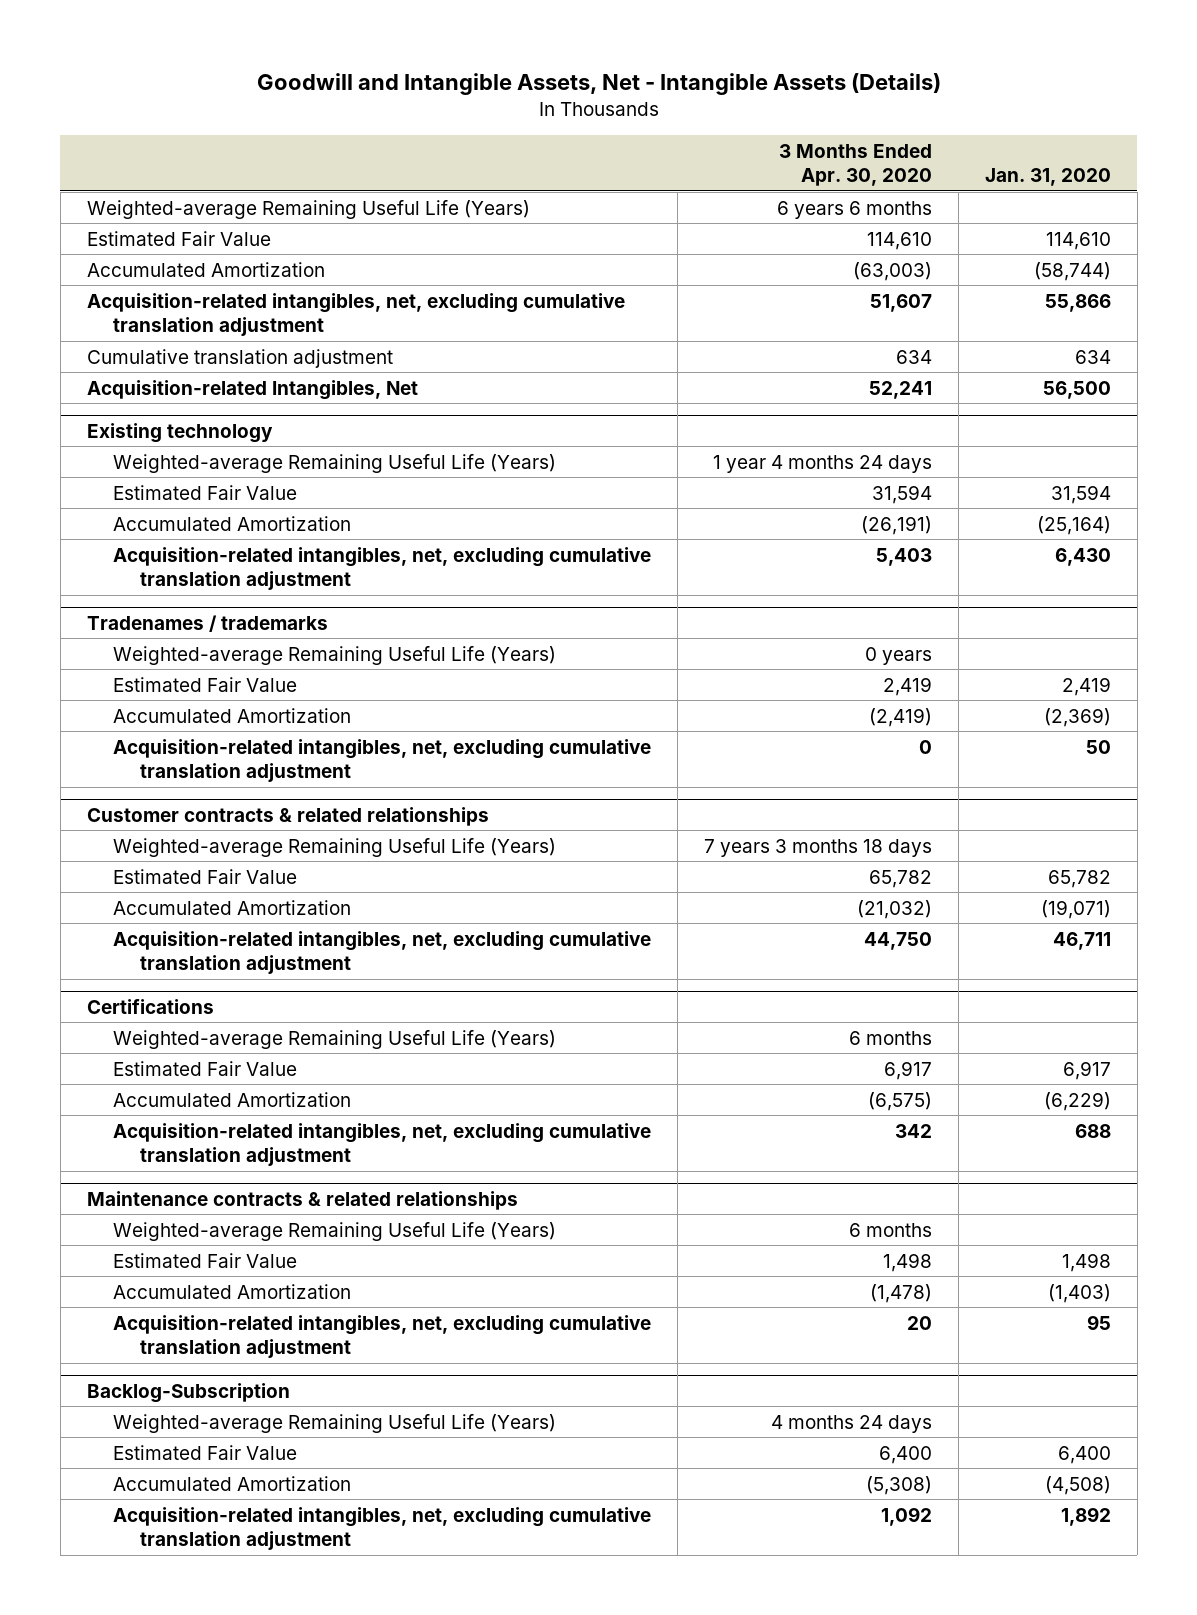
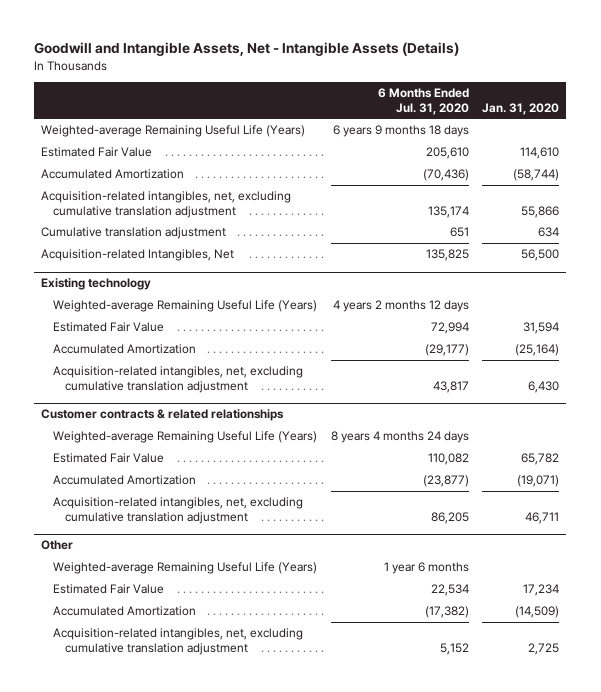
[778,143,932,187] 3 Months Ended Apr. 30, 2020 -> none
none -> [377,88,469,115] 6 Months Ended Jul. 31, 2020
[86,614,328,632] Tradenames / trademarks -> none
[113,645,557,665] Weighted-average Remaining Useful Life (Years) -> none
[113,676,298,692] Estimated Fair Value -> none
[113,707,352,723] Accumulated Amortization -> none
[113,738,652,783] Acquisition-related intangibles, net, excluding cumulative translation adjustment -> none
[86,998,214,1014] Certifications -> none
[113,1029,557,1049] Weighted-average Remaining Useful Life (Years) -> none
[113,1060,298,1076] Estimated Fair Value -> none
[113,1091,352,1107] Accumulated Amortization -> none
[113,1122,652,1167] Acquisition-related intangibles, net, excluding cumulative translation adjustment -> none
[113,1221,557,1241] Weighted-average Remaining Useful Life (Years) -> none
[113,1252,298,1268] Estimated Fair Value -> none
[113,1283,352,1299] Accumulated Amortization -> none
[113,1314,652,1359] Acquisition-related intangibles, net, excluding cumulative translation adjustment -> none
[86,1382,290,1403] Backlog-Subscription -> none
[86,1190,518,1210] Maintenance contracts & related relationships -> [41,540,74,551] Other
[1057,1445,1111,1464] 6,400 -> [523,584,560,597] 17,234
[1044,1475,1111,1495] (4,508) -> [515,606,560,619] (14,509)
[1060,1506,1111,1526] 1,892 -> [528,642,560,655] 2,725

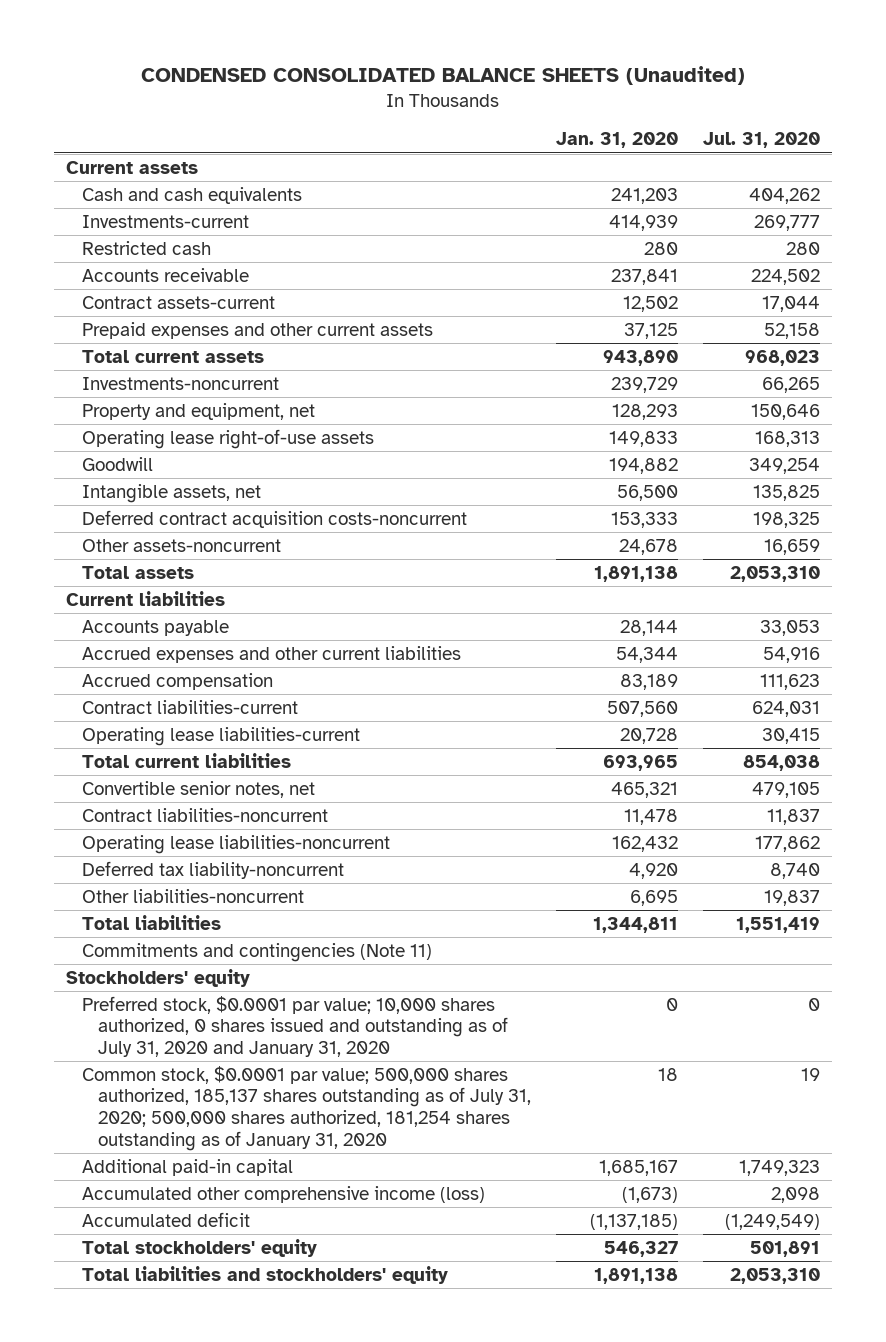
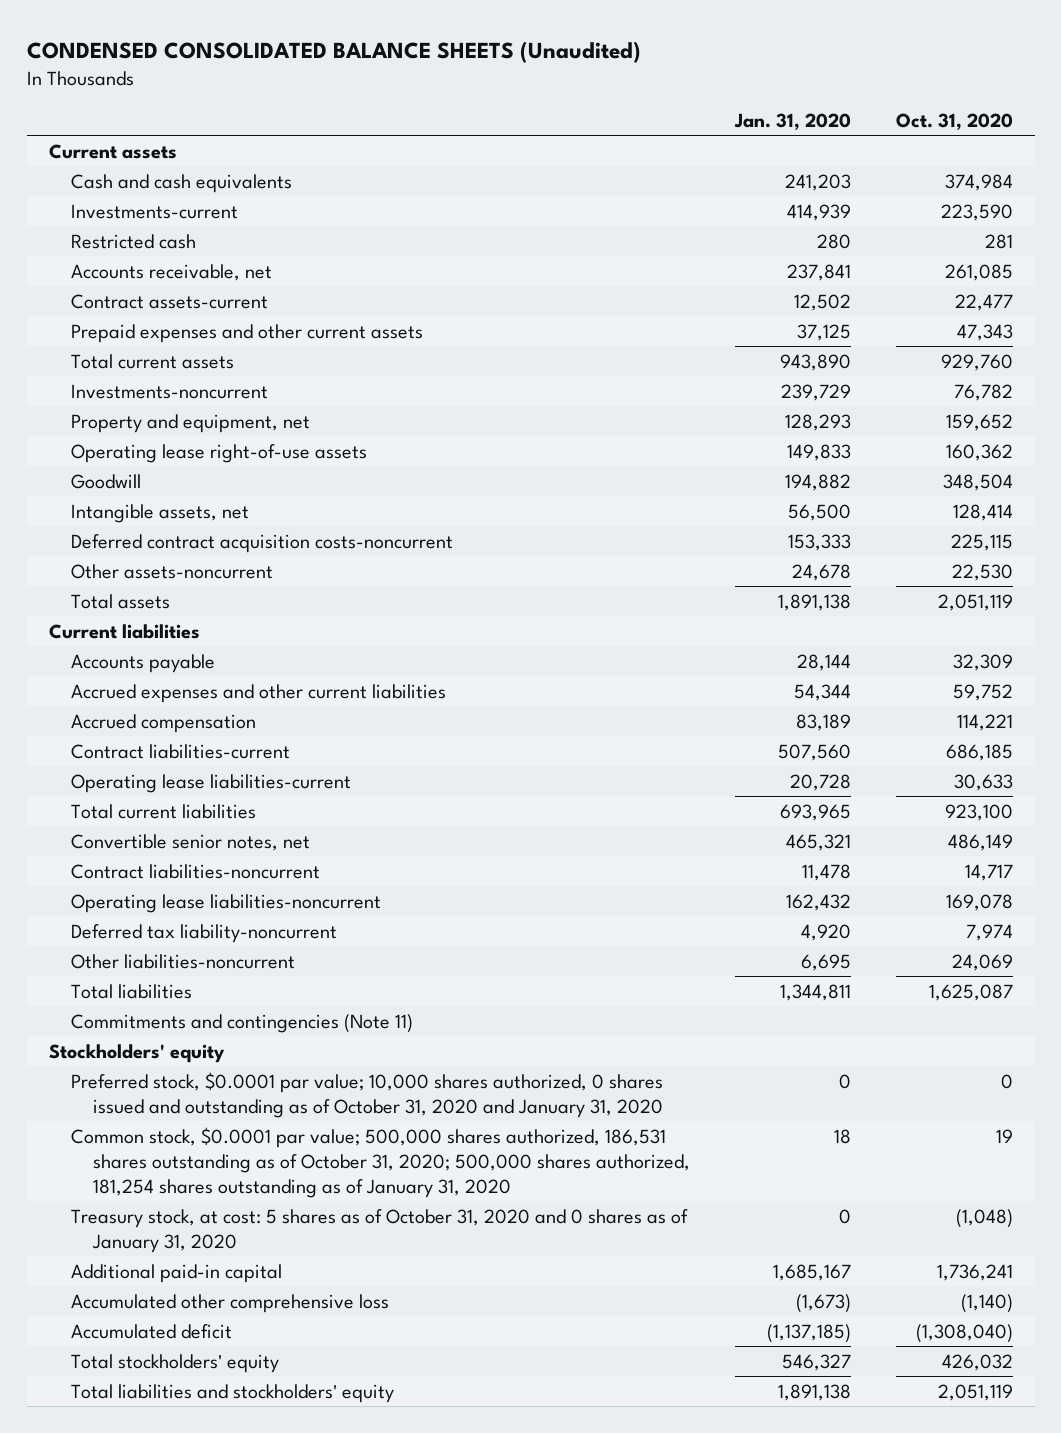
[702,132,820,149] Jul. 31, 2020 -> none
none -> [895,112,1013,130] Oct. 31, 2020
[82,267,250,282] Accounts receivable -> [70,263,272,281] Accounts receivable, net
[82,995,509,1058] Preferred stock, $0.0001 par value; 10,000 shares authorized, 0 shares issued and outstanding as of July 31, 2020 and January 31, 2020 -> [70,1071,663,1118] Preferred stock, $0.0001 par value; 10,000 shares authorized, 0 shares issued and outstanding as of October 31, 2020 and January 31, 2020
[82,1065,532,1151] Common stock, $0.0001 par value; 500,000 shares authorized, 185,137 shares outstanding as of July 31, 2020; 500,000 shares authorized, 181,254 shares outstanding as of January 31, 2020 -> [70,1126,690,1198] Common stock, $0.0001 par value; 500,000 shares authorized, 186,531 shares outstanding as of October 31, 2020; 500,000 shares authorized, 181,254 shares outstanding as of January 31, 2020
none -> [70,1208,688,1253] Treasury stock, at cost: 5 shares as of October 31, 2020 and 0 shares as of January 31, 2020
[82,1185,486,1203] Accumulated other comprehensive income (loss) -> [70,1293,389,1313] Accumulated other comprehensive loss

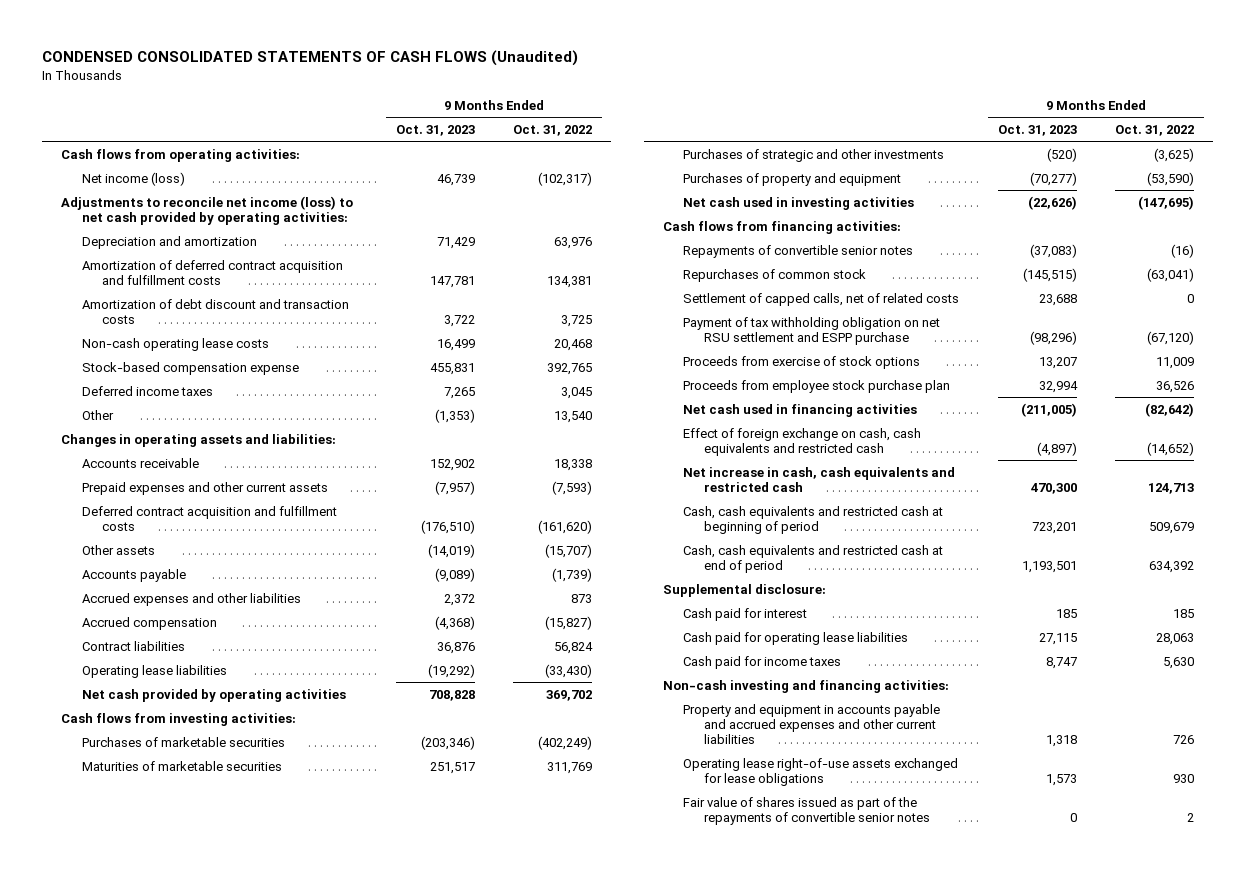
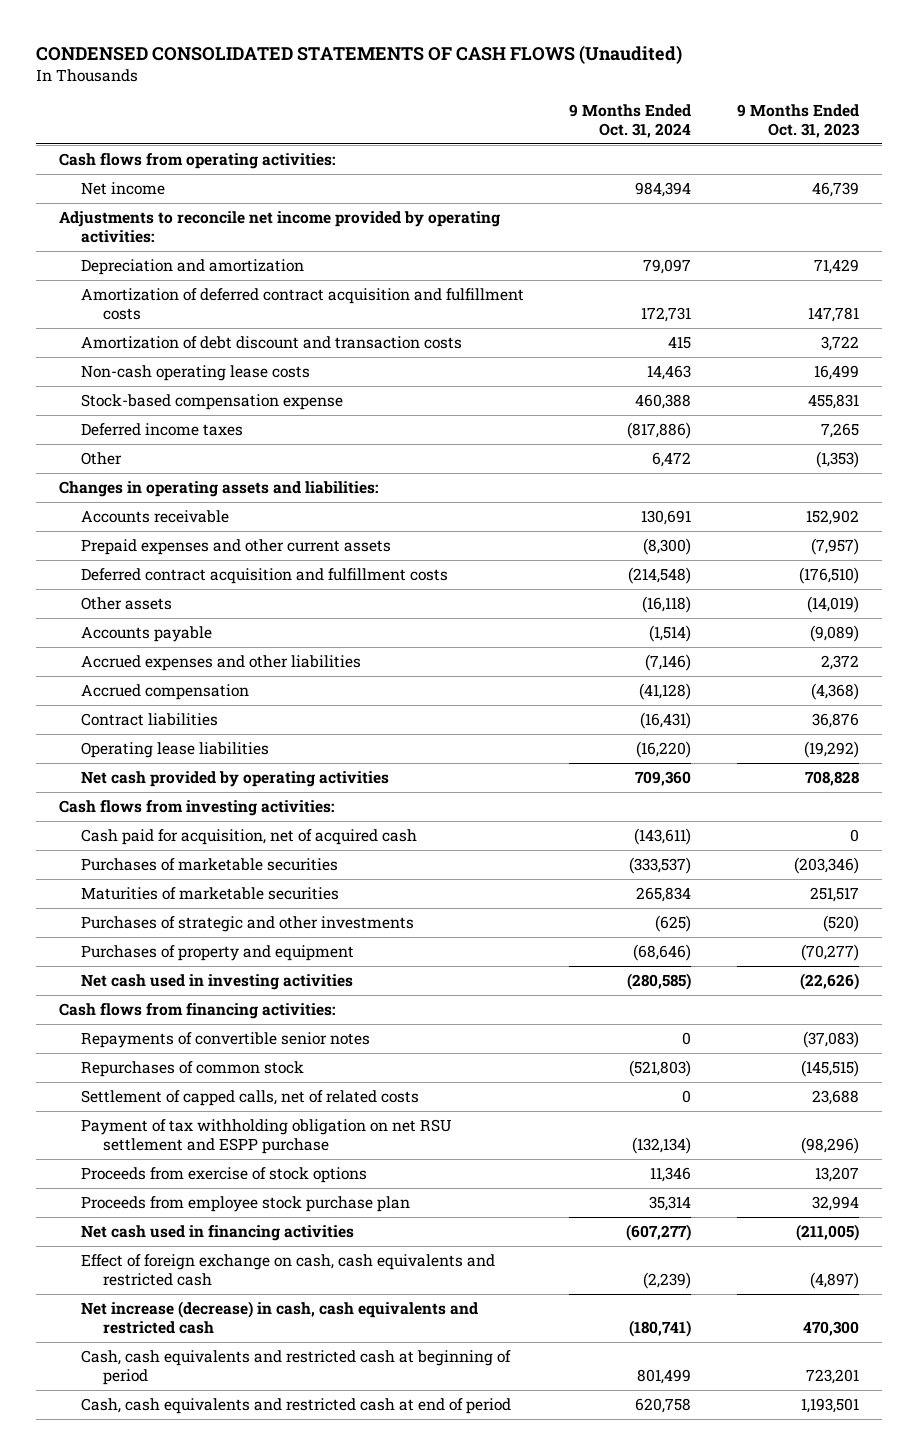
[513,124,593,136] Oct. 31, 2022 -> none
none -> [569,104,692,139] 9 Months Ended Oct. 31, 2024
[81,171,185,186] Net income (loss) -> [80,182,165,196] Net income
[61,195,354,225] Adjustments to reconcile net income (loss) to net cash provided by operating activities: -> [58,211,500,243] Adjustments to reconcile net income provided by operating activities:
none -> [80,829,417,846] Cash paid for acquisition, net of acquired cash
[683,466,956,492] Net increase in cash, cash equivalents and restricted cash -> [80,1301,478,1334] Net increase (decrease) in cash, cash equivalents and restricted cash
[663,583,827,597] Supplemental disclosure: -> none
[683,607,808,621] Cash paid for interest -> none
[683,631,909,645] Cash paid for operating lease liabilities -> none
[683,655,842,669] Cash paid for income taxes -> none
[663,679,950,693] Non-cash investing and financing activities: -> none
[683,703,941,744] Property and equipment in accounts payable and accrued expenses and other current liabilities -> none
[683,757,959,786] Operating lease right-of-use assets exchanged for lease obligations -> none
[683,796,930,825] Fair value of shares issued as part of the repayments of convertible senior notes -> none

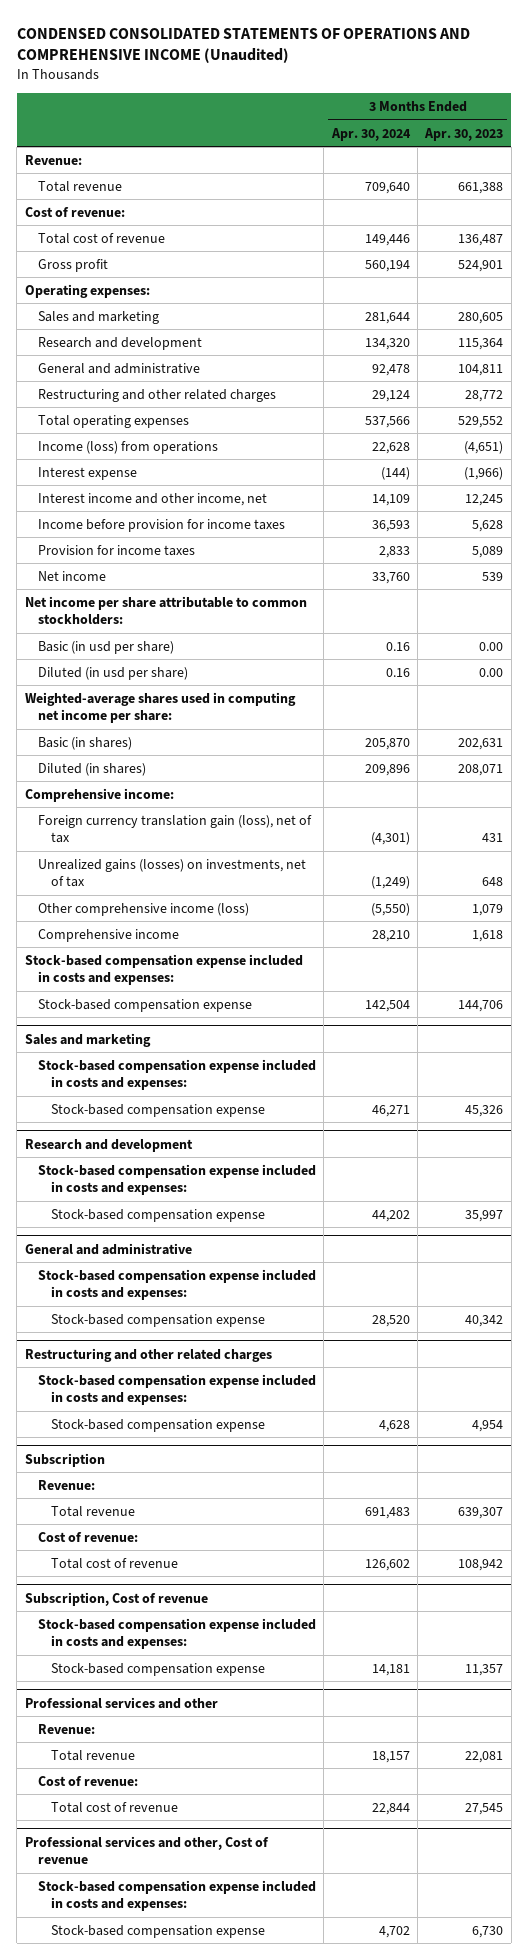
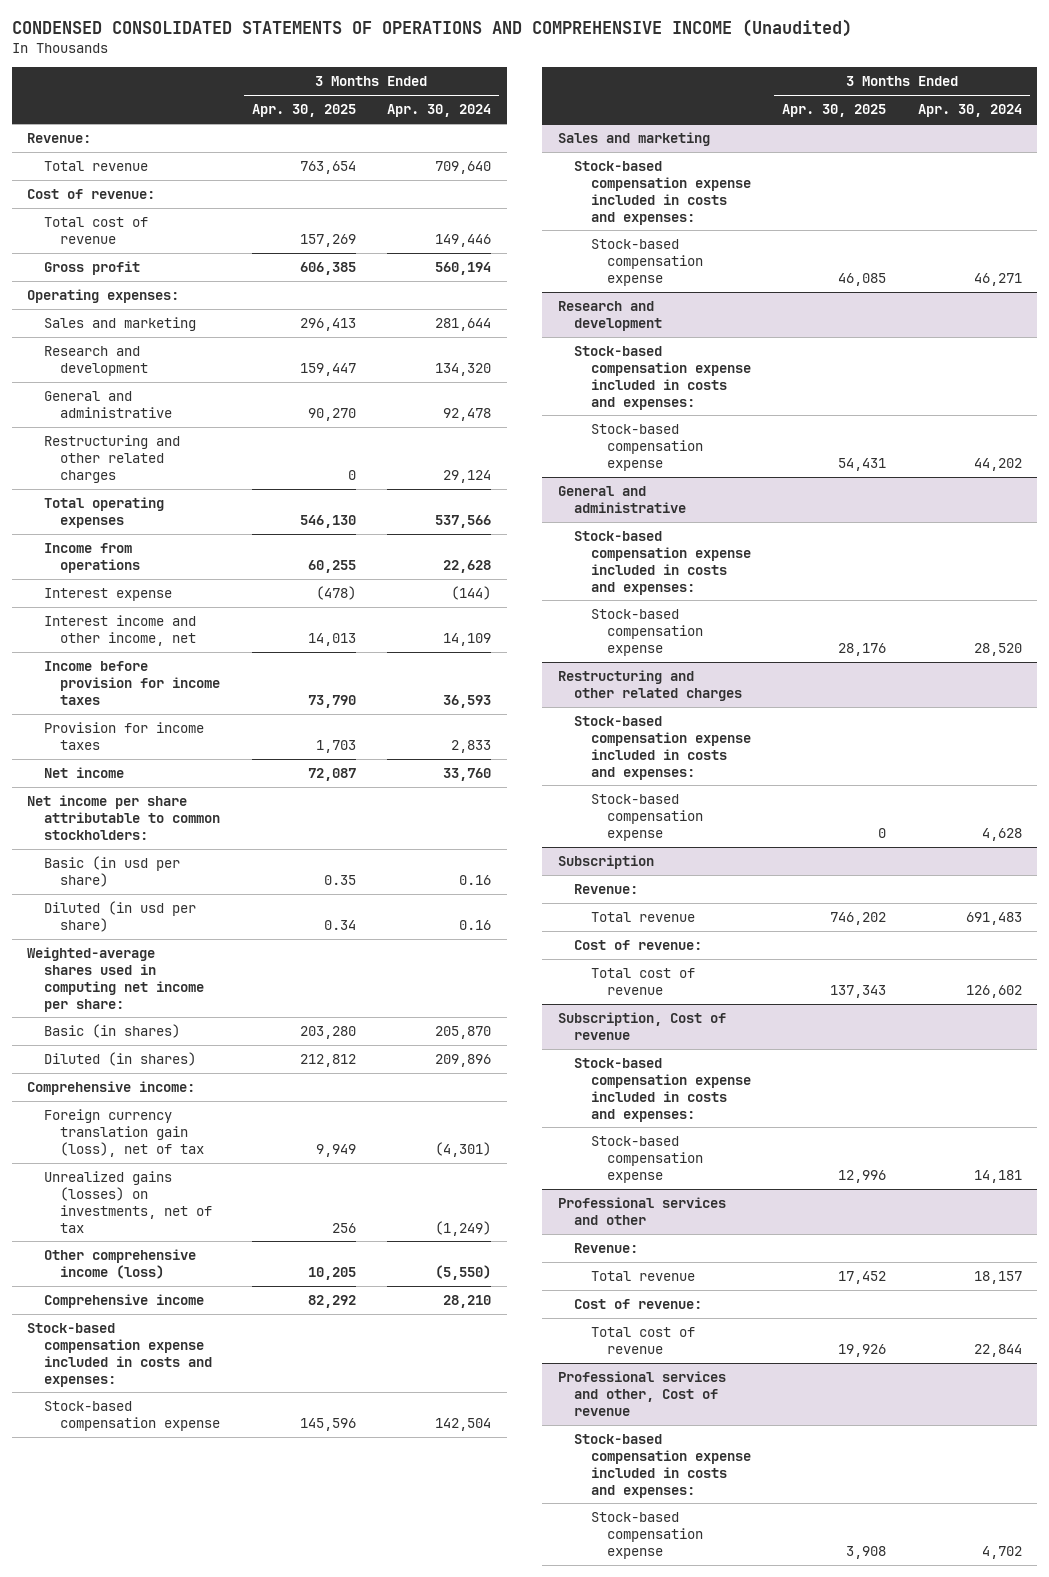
[424,127,504,141] Apr. 30, 2023 -> none
none -> [251,104,356,118] Apr. 30, 2025
[37,440,218,454] Income (loss) from operations -> [43,543,141,573] Income from operations

